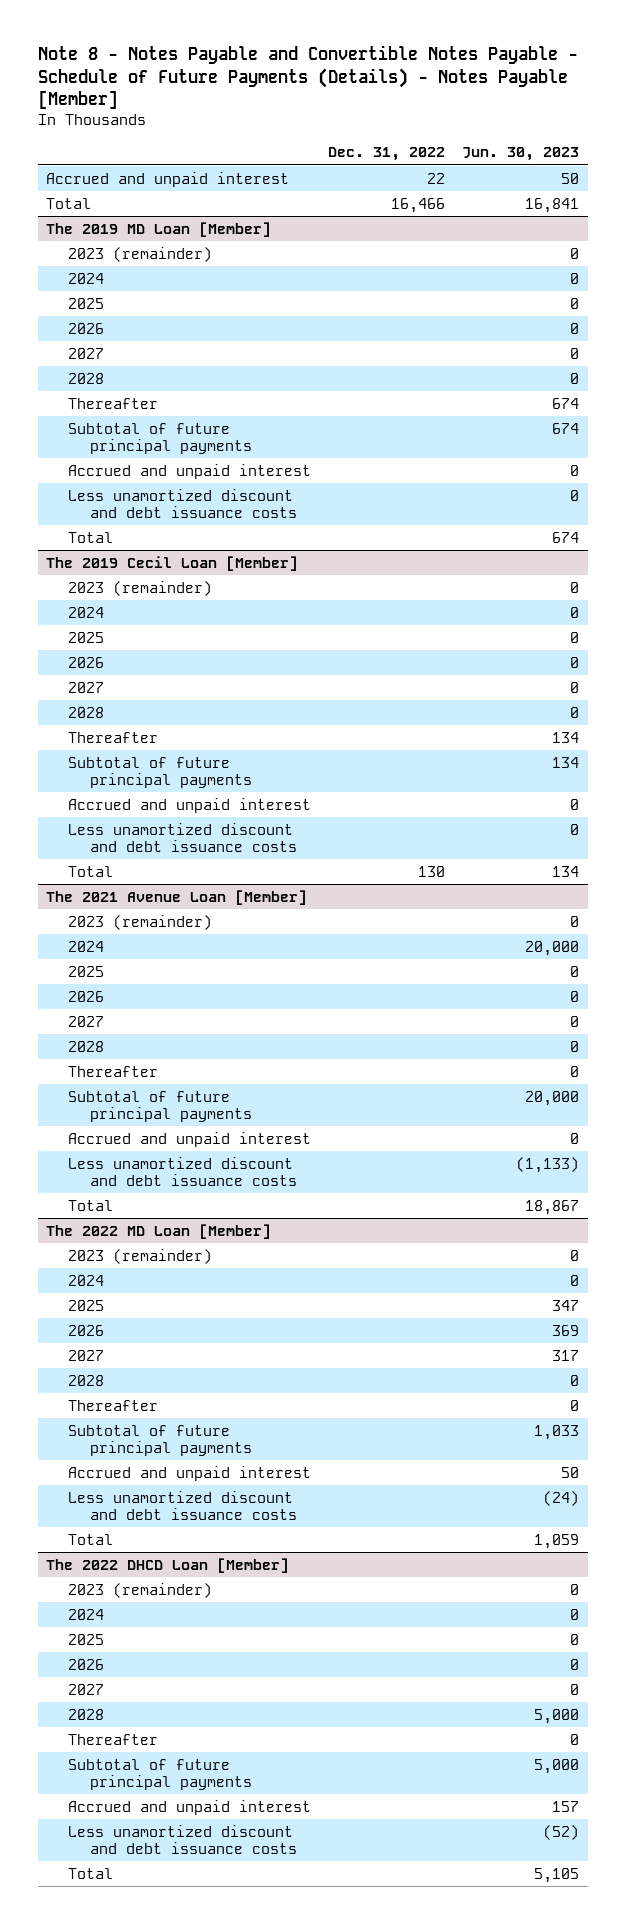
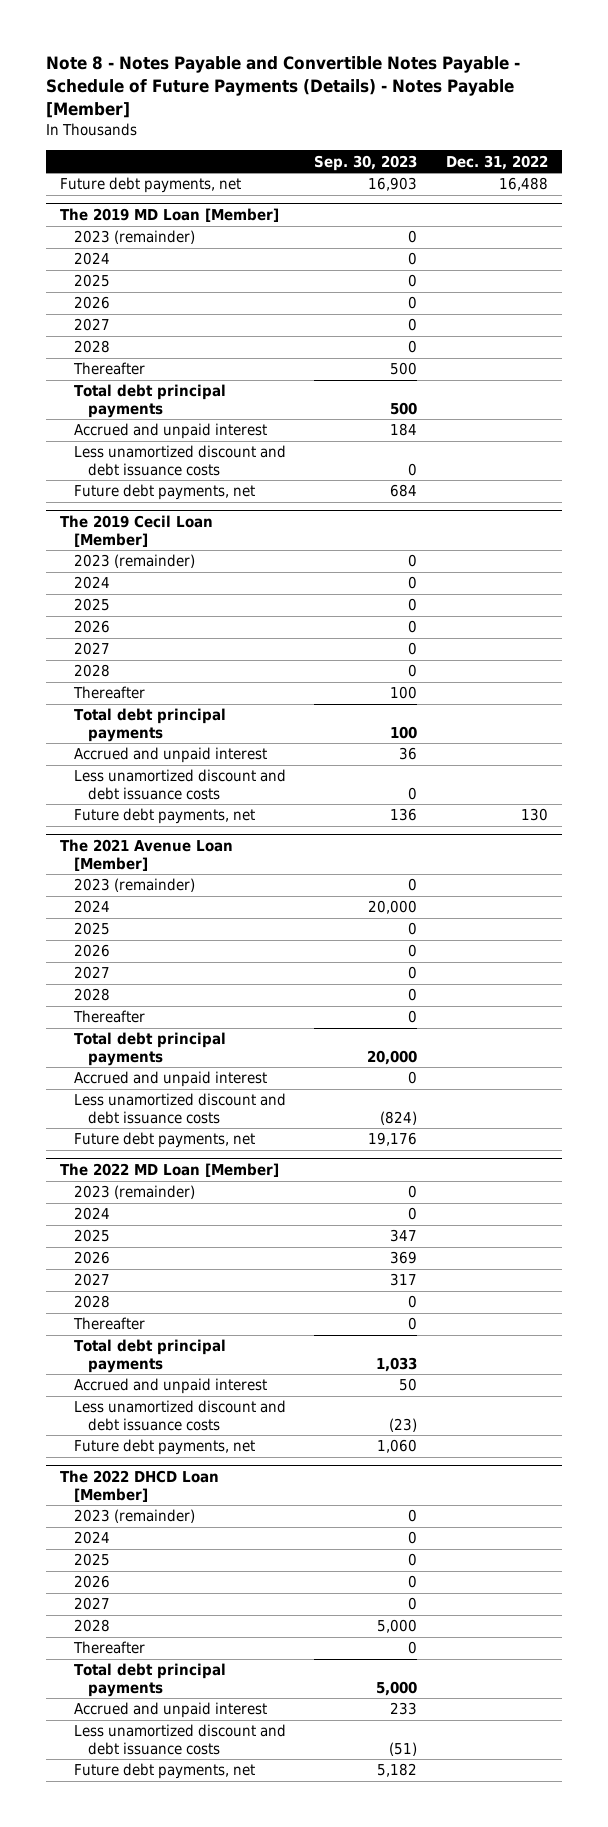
[462,147,580,162] Jun. 30, 2023 -> none
none -> [314,154,418,171] Sep. 30, 2023
[46,171,290,187] Accrued and unpaid interest -> none
[46,197,92,209] Total -> none
none -> [60,177,242,194] Future debt payments, net
[68,422,253,454] Subtotal of future principal payments -> [74,384,227,418] Total debt principal payments
[68,531,114,543] Total -> [74,484,256,501] Future debt payments, net
[68,756,253,788] Subtotal of future principal payments -> [74,708,227,742] Total debt principal payments
[68,865,114,877] Total -> [74,808,256,825] Future debt payments, net
[68,1090,253,1122] Subtotal of future principal payments -> [74,1032,227,1066] Total debt principal payments
[68,1199,114,1211] Total -> [74,1132,256,1149] Future debt payments, net
[68,1424,253,1456] Subtotal of future principal payments -> [74,1339,227,1373] Total debt principal payments
[68,1533,114,1545] Total -> [74,1439,256,1456] Future debt payments, net
[68,1758,253,1790] Subtotal of future principal payments -> [74,1663,227,1697] Total debt principal payments
[68,1867,114,1879] Total -> [74,1763,256,1780] Future debt payments, net

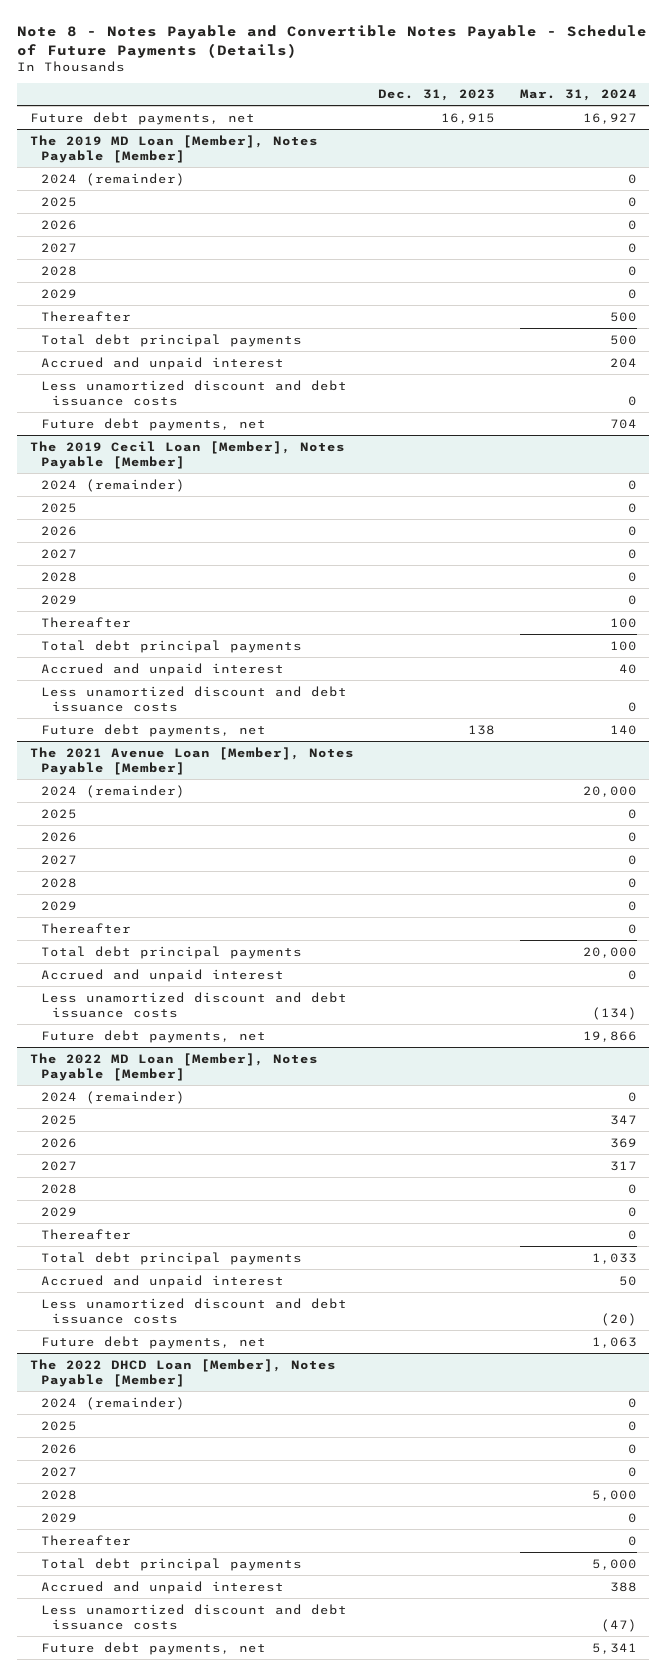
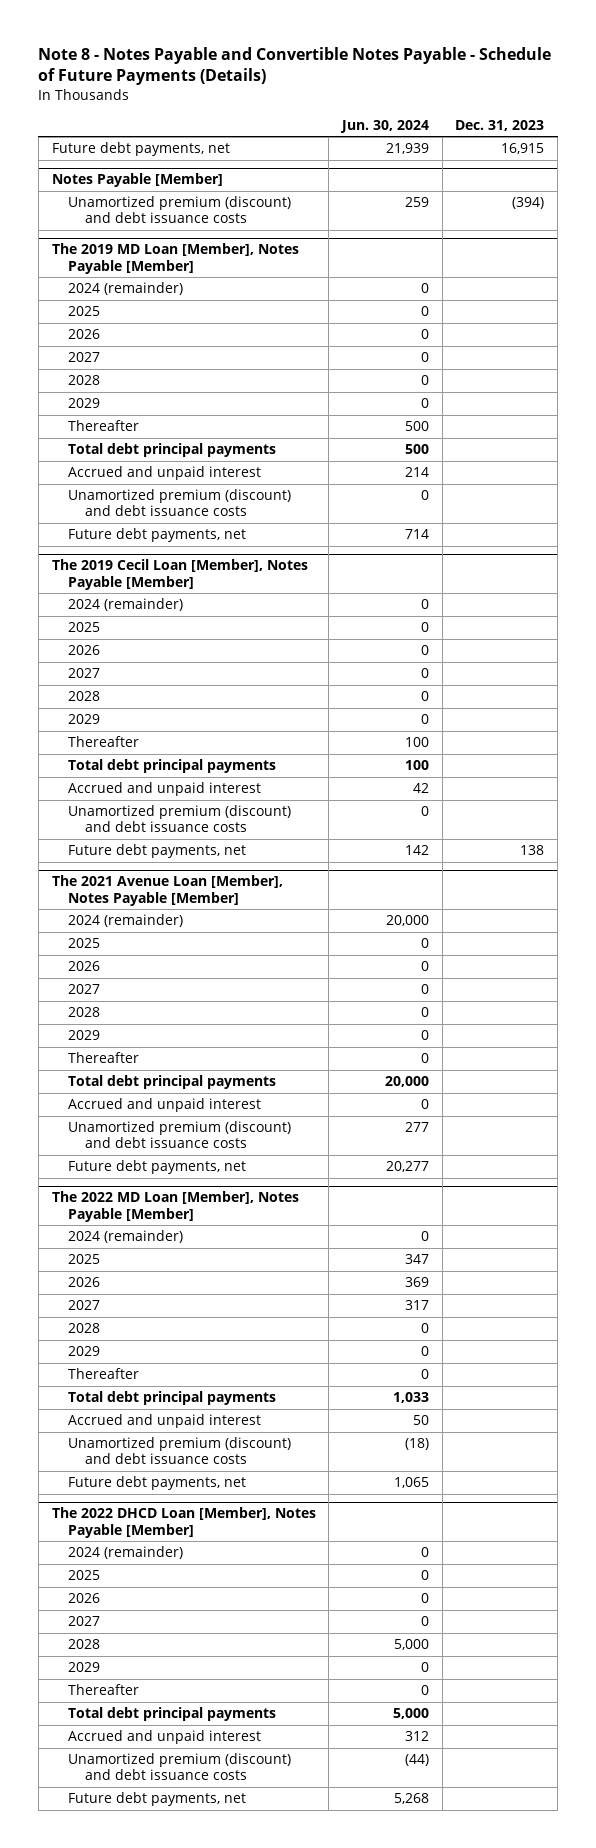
[519,89,637,102] Mar. 31, 2024 -> none
none -> [340,119,430,133] Jun. 30, 2024
none -> [51,173,223,188] Notes Payable [Member]
none -> [68,196,292,224] Unamortized premium (discount) and debt issuance costs
[40,379,347,406] Less unamortized discount and debt issuance costs -> [68,489,292,517] Unamortized premium (discount) and debt issuance costs
[40,685,347,712] Less unamortized discount and debt issuance costs -> [68,805,292,833] Unamortized premium (discount) and debt issuance costs
[40,991,347,1018] Less unamortized discount and debt issuance costs -> [68,1121,292,1149] Unamortized premium (discount) and debt issuance costs
[40,1297,347,1324] Less unamortized discount and debt issuance costs -> [68,1437,292,1465] Unamortized premium (discount) and debt issuance costs
[40,1603,347,1630] Less unamortized discount and debt issuance costs -> [68,1753,292,1781] Unamortized premium (discount) and debt issuance costs

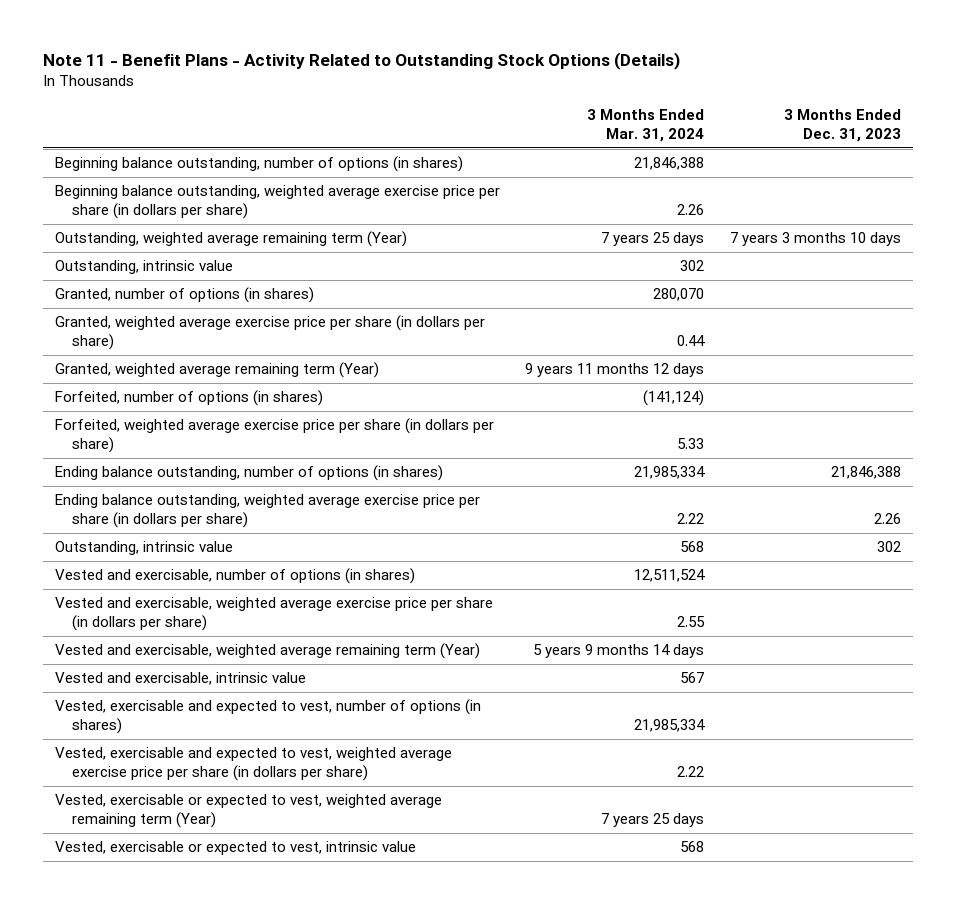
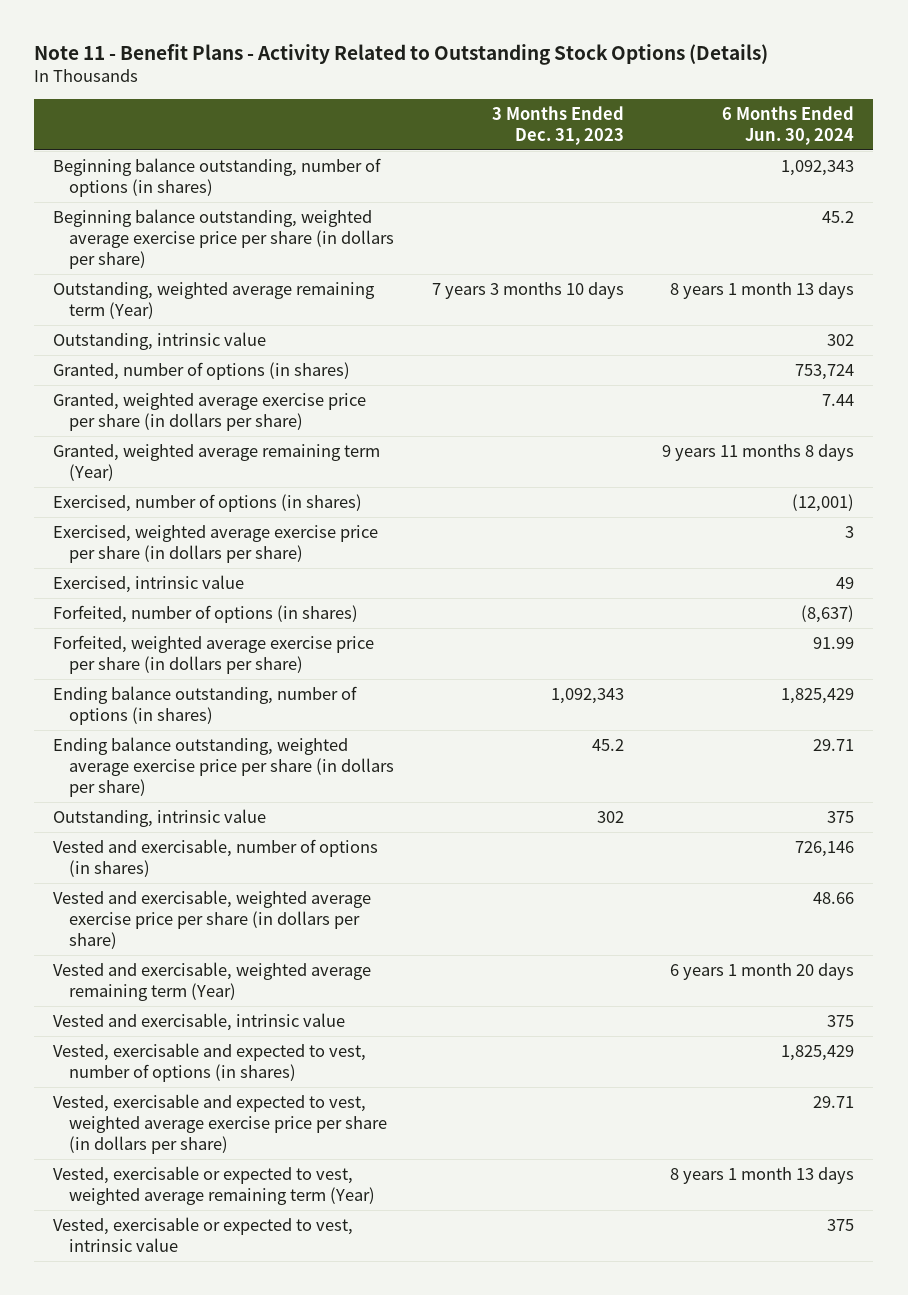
[587,108,705,143] 3 Months Ended Mar. 31, 2024 -> none
none -> [722,106,855,145] 6 Months Ended Jun. 30, 2024
none -> [53,493,363,512] Exercised, number of options (in shares)
none -> [53,524,379,563] Exercised, weighted average exercise price per share (in dollars per share)
none -> [53,574,245,593] Exercised, intrinsic value
[830,466,901,480] 21,846,388 -> [551,687,625,704] 1,092,343
[873,513,901,525] 2.26 -> [592,738,625,751] 45.2

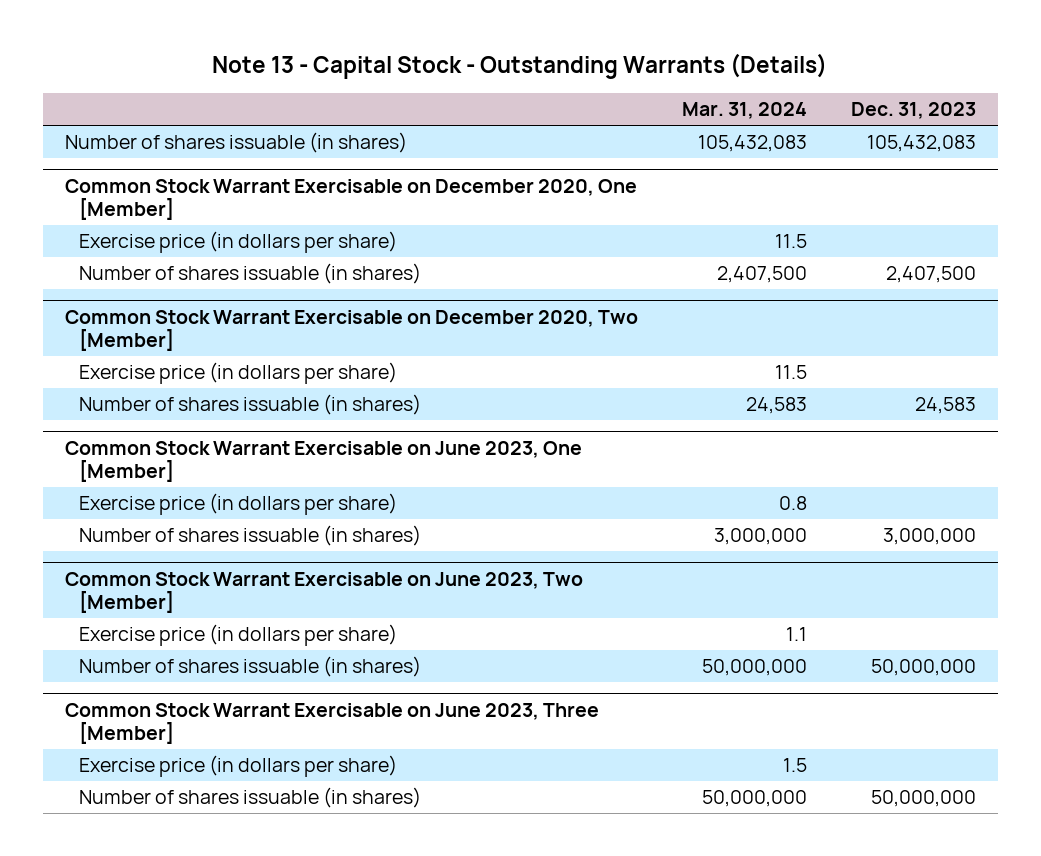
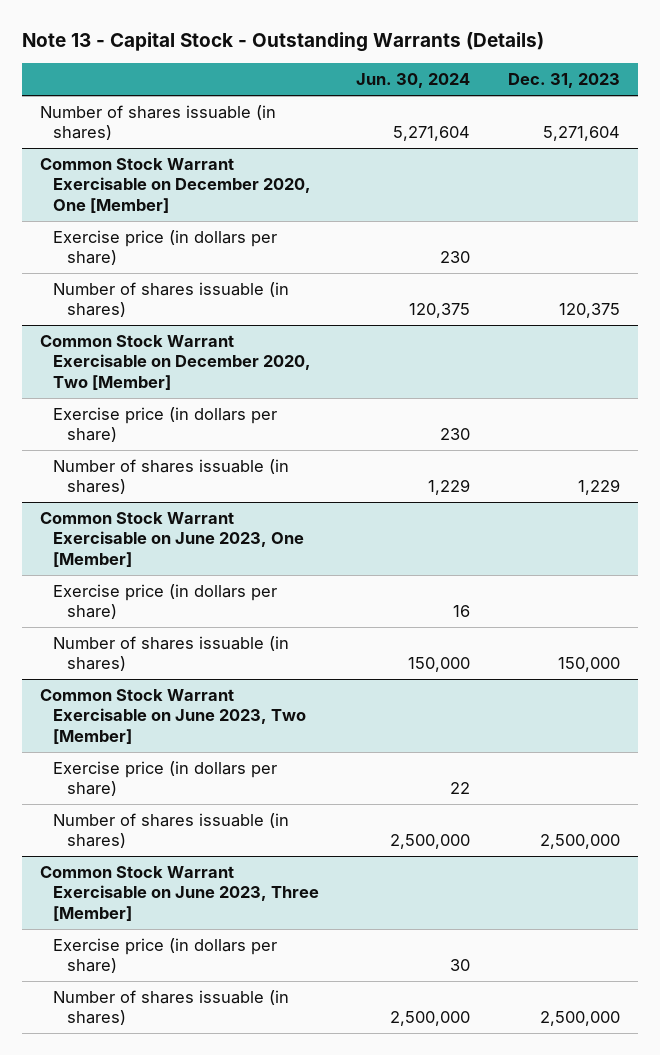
[681,102,807,120] Mar. 31, 2024 -> none
none -> [356,73,471,89] Jun. 30, 2024
[866,135,976,153] 105,432,083 -> [542,126,620,142] 5,271,604
[885,266,976,284] 2,407,500 -> [558,303,620,319] 120,375
[914,397,976,415] 24,583 -> [577,479,620,496] 1,229
[882,528,976,546] 3,000,000 -> [557,657,620,673] 150,000
[870,659,976,677] 50,000,000 -> [539,834,620,850] 2,500,000
[870,790,976,808] 50,000,000 -> [539,1011,620,1027] 2,500,000

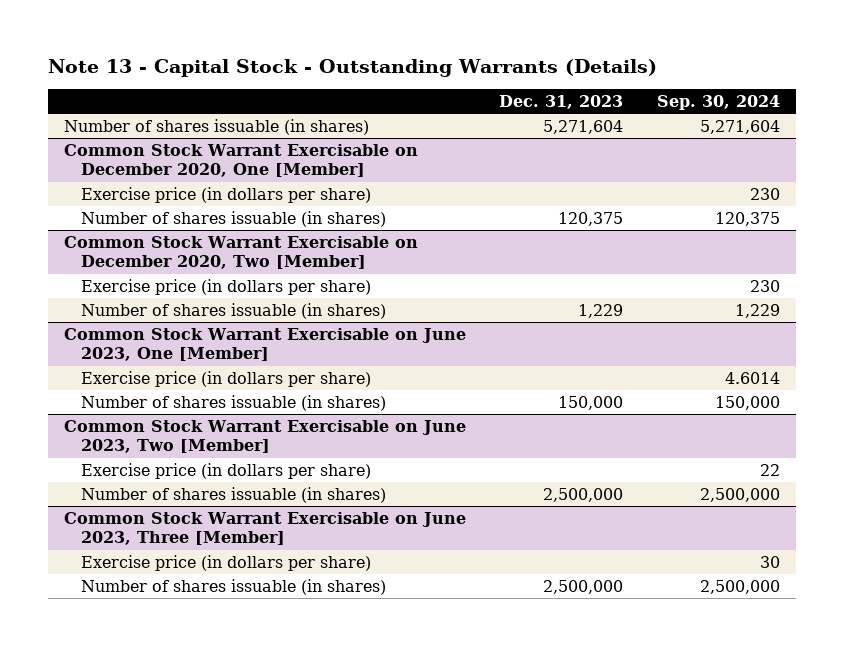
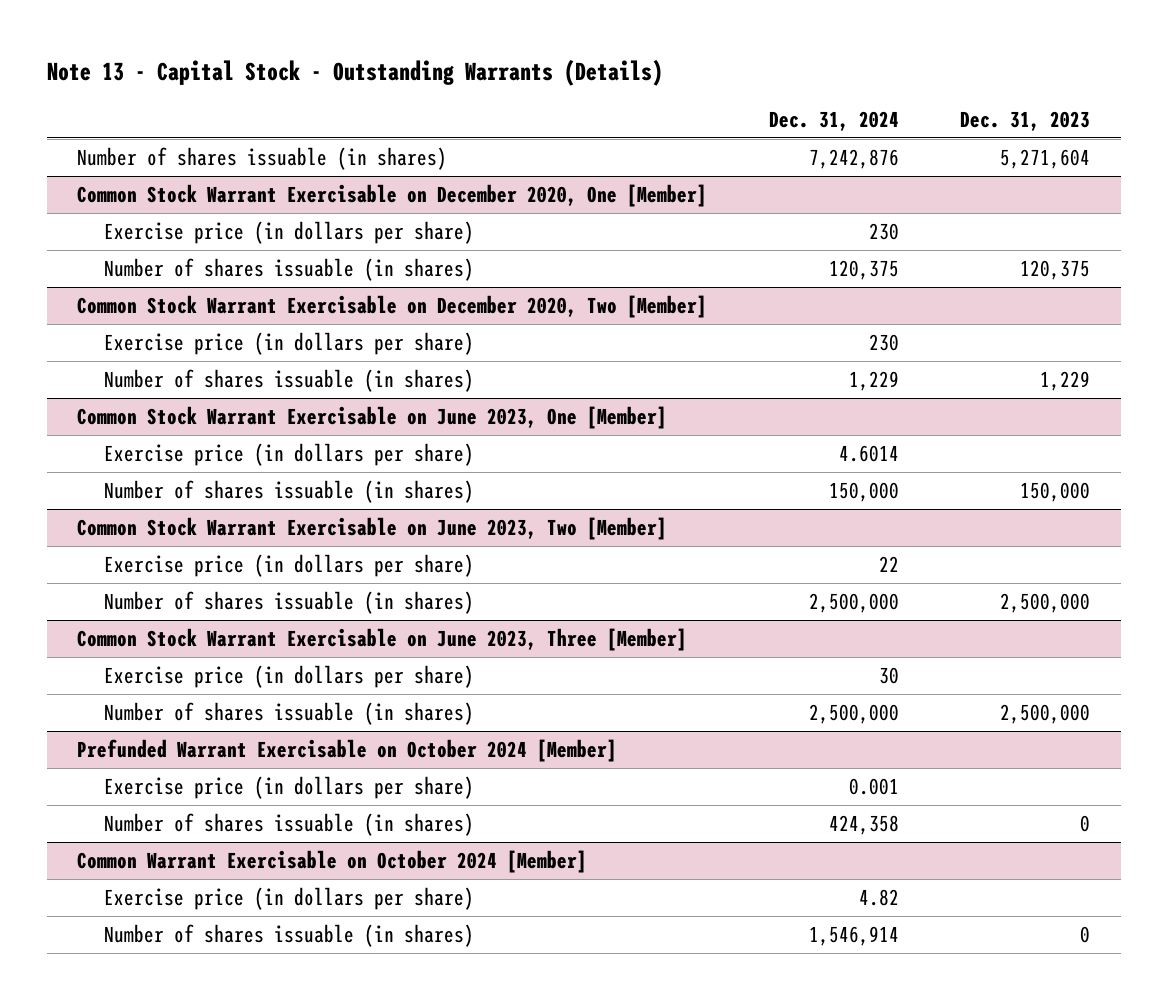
[656,94,780,110] Sep. 30, 2024 -> none
none -> [768,110,899,131] Dec. 31, 2024
none -> [77,738,618,762] Prefunded Warrant Exercisable on October 2024 [Member]
none -> [104,775,475,799] Exercise price (in dollars per share)
none -> [104,812,475,836] Number of shares issuable (in shares)
none -> [77,849,588,873] Common Warrant Exercisable on October 2024 [Member]
none -> [104,886,475,910] Exercise price (in dollars per share)
none -> [104,923,475,947] Number of shares issuable (in shares)

